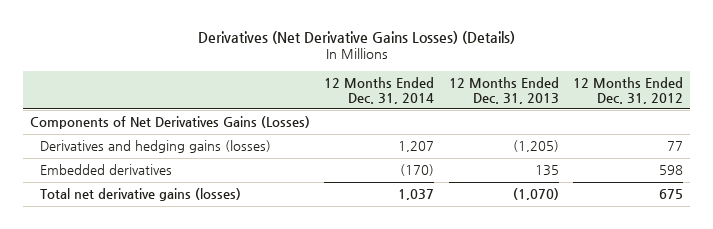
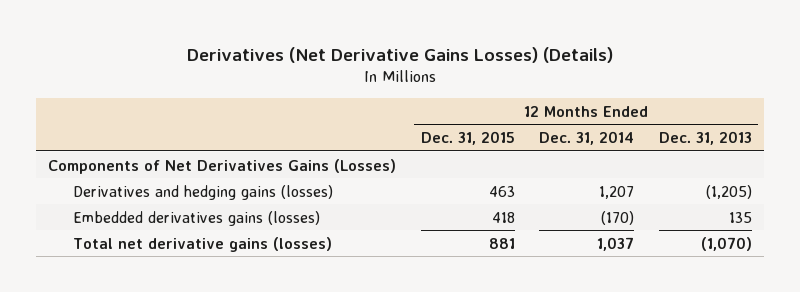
[573,76,684,104] 12 Months Ended Dec. 31, 2012 -> none
none -> [420,130,515,145] Dec. 31, 2015
[39,164,172,176] Embedded derivatives -> [73,210,321,226] Embedded derivatives gains (losses)

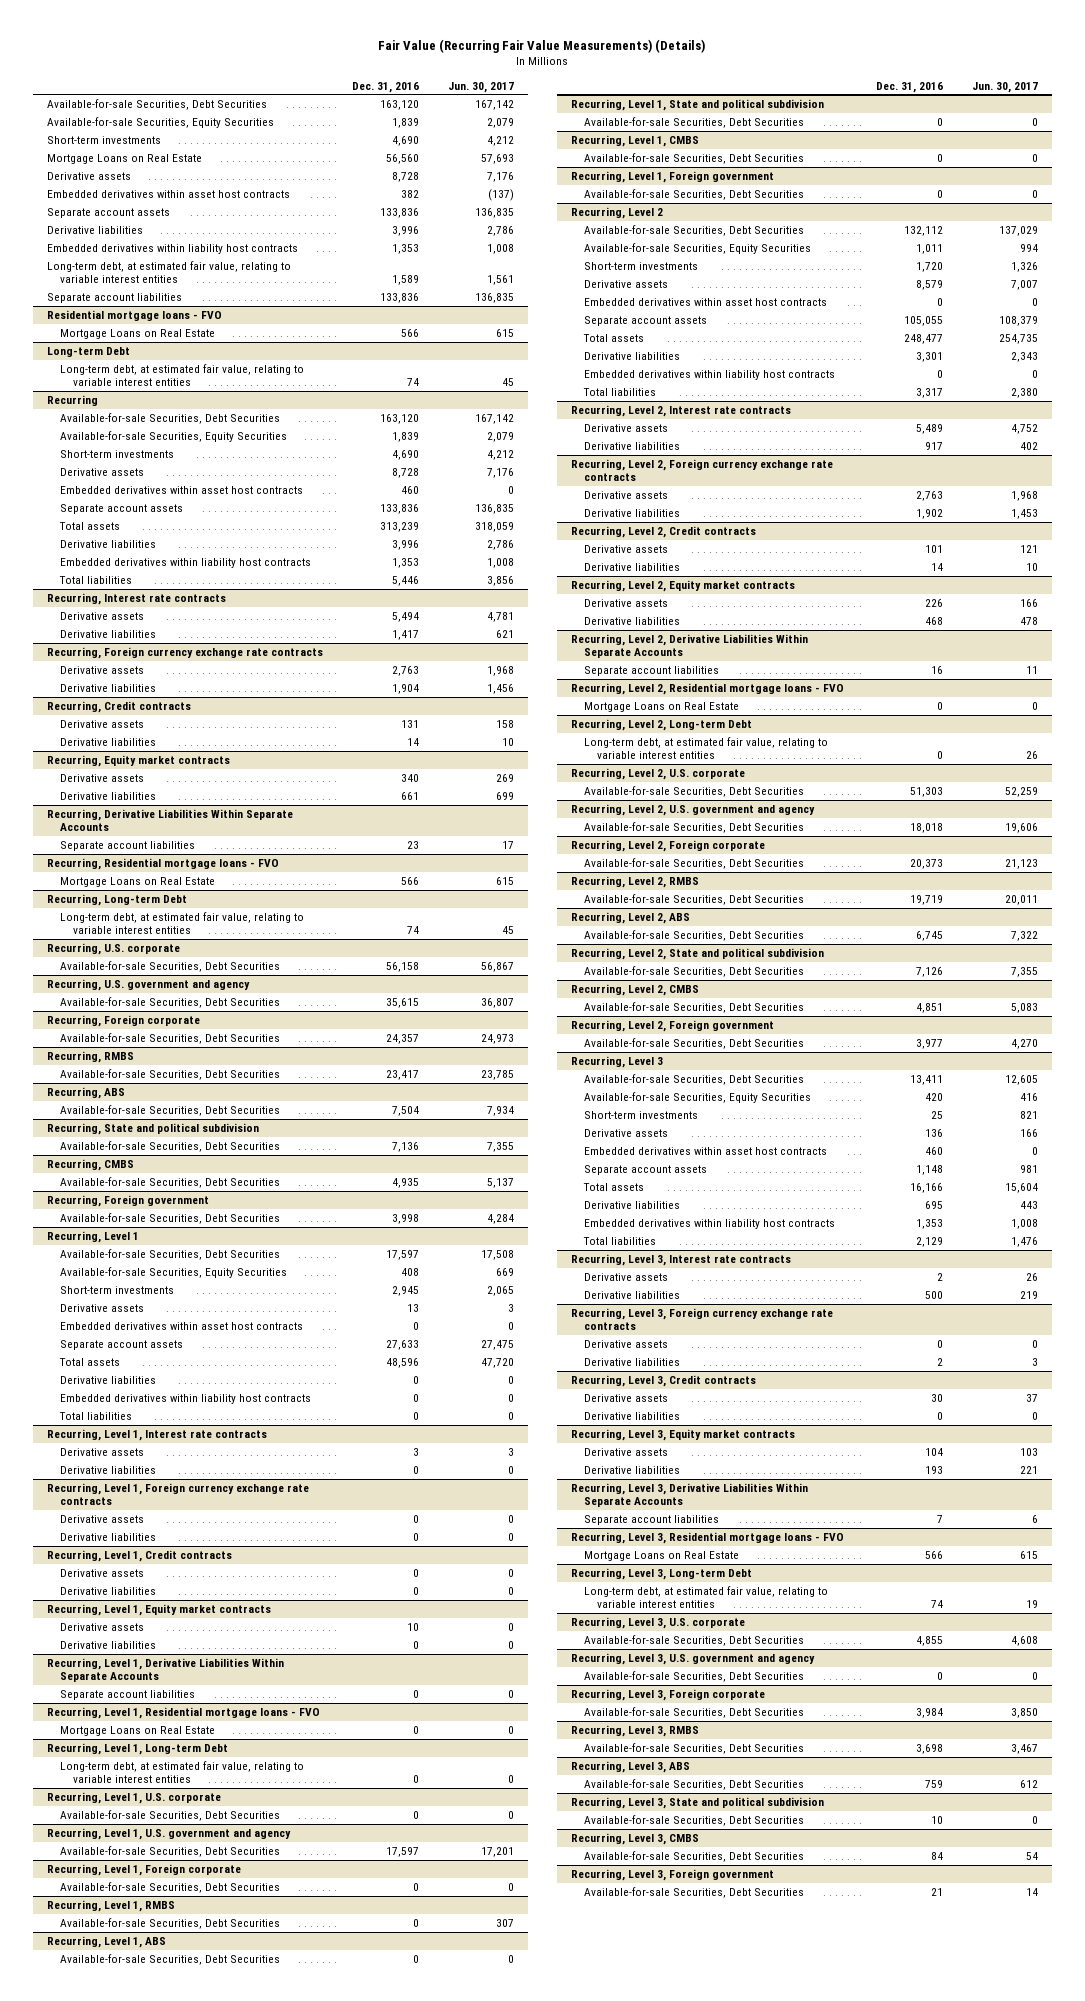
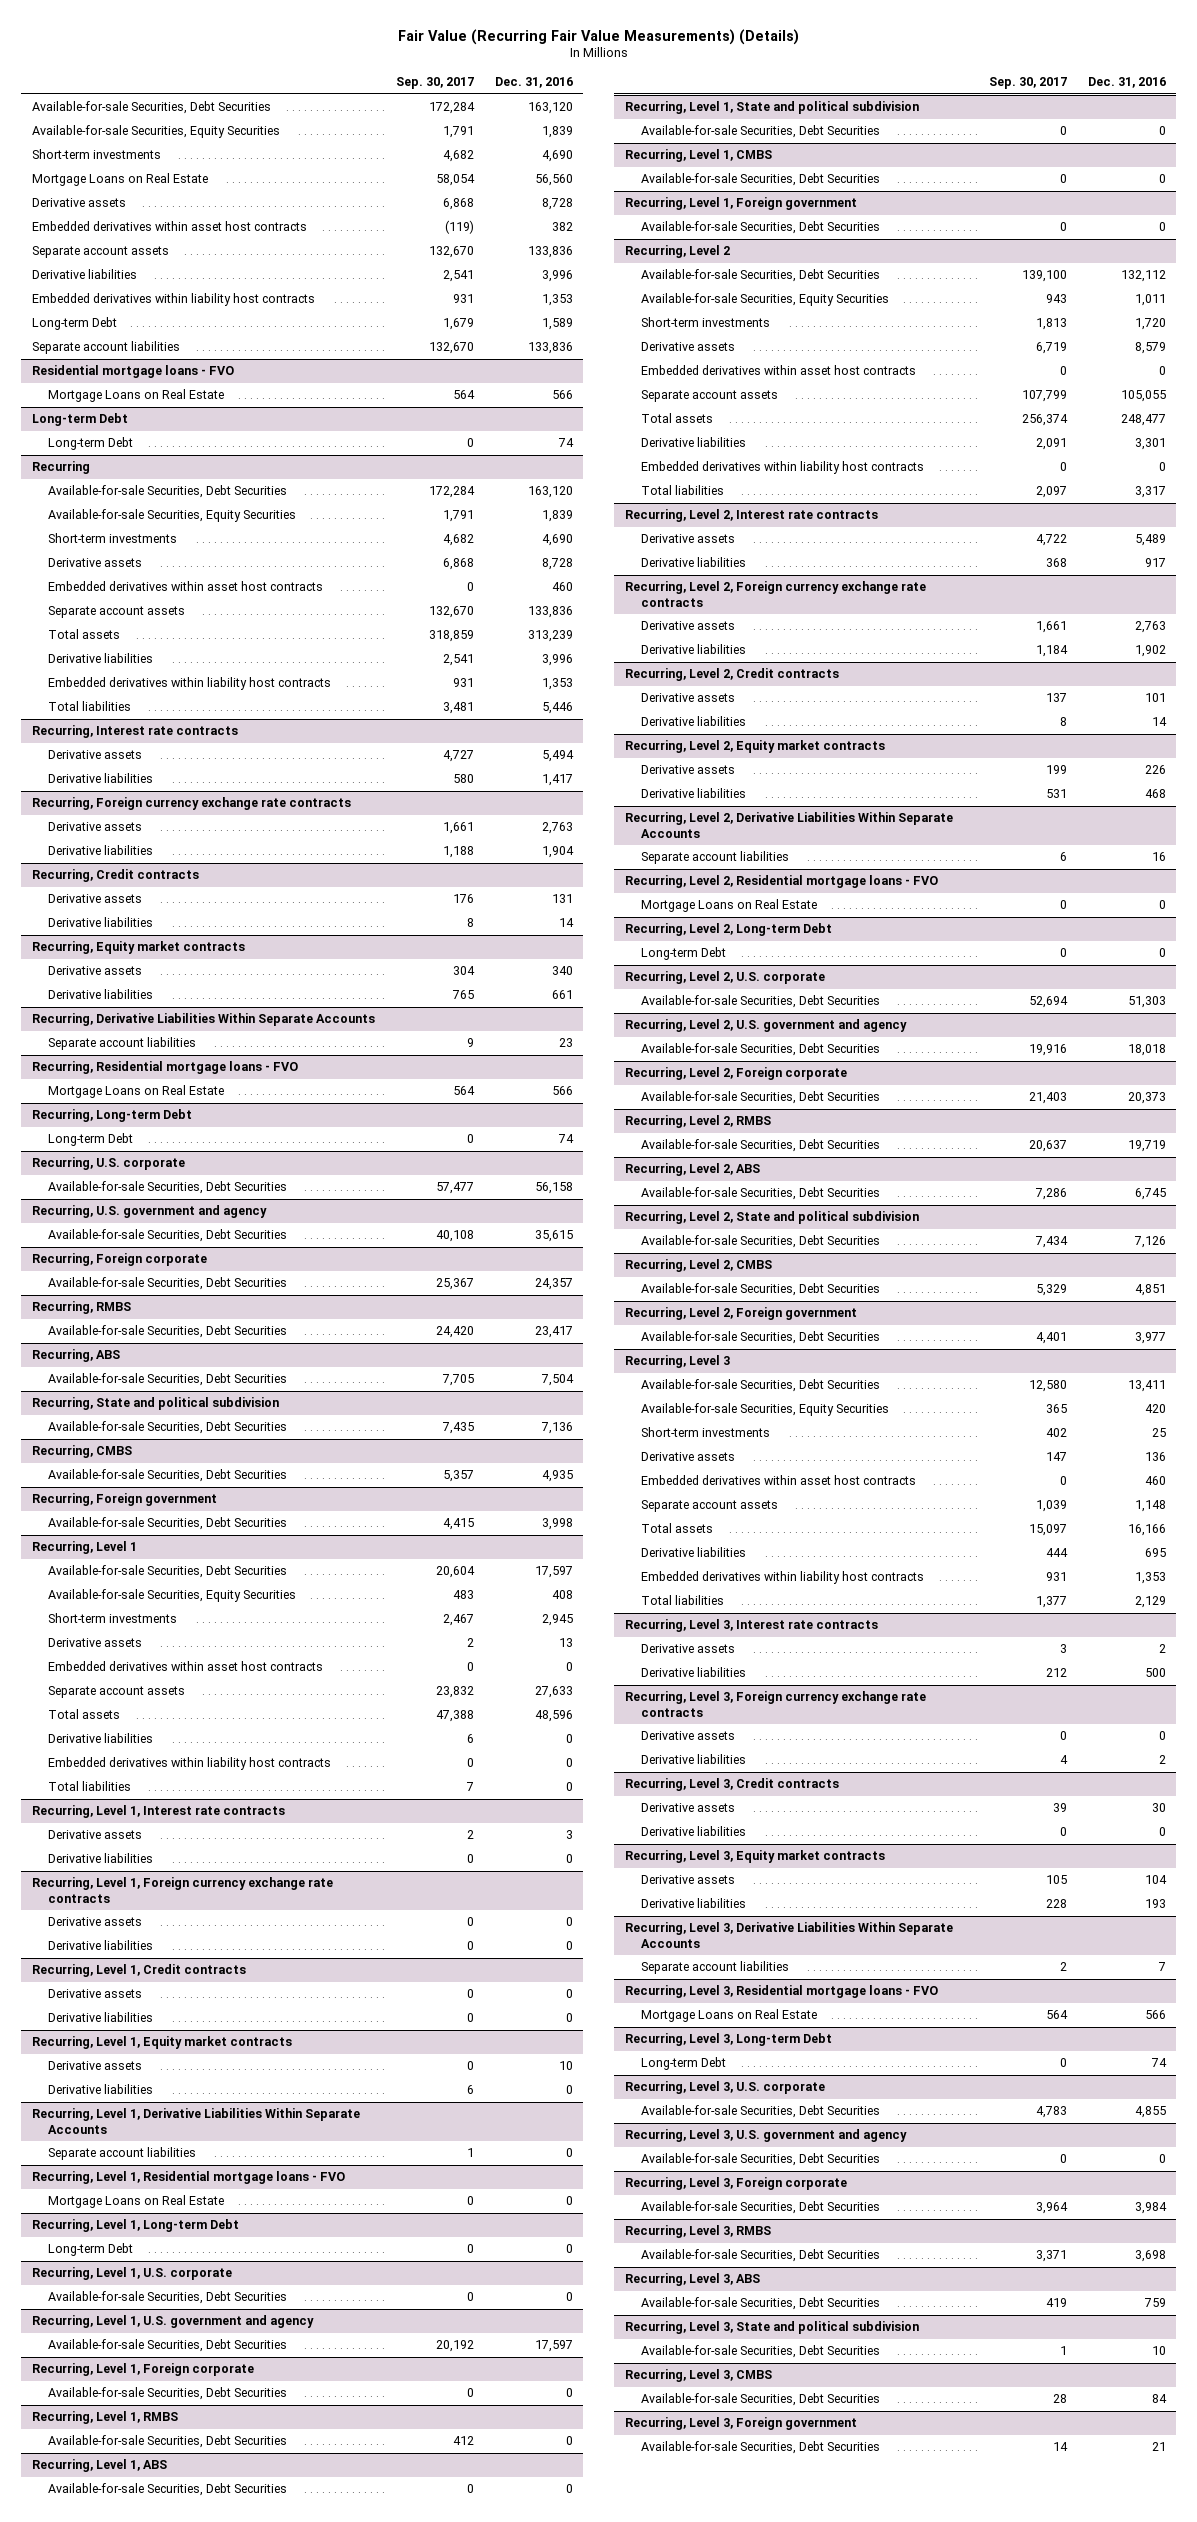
[447,81,514,93] Jun. 30, 2017 -> none
none -> [395,77,474,90] Sep. 30, 2017
[47,260,292,284] Long-term debt, at estimated fair value, relating to variable interest entities -> [31,317,117,331] Long-term Debt
[59,363,304,387] Long-term debt, at estimated fair value, relating to variable interest entities -> [48,437,134,451] Long-term Debt
[59,911,304,935] Long-term debt, at estimated fair value, relating to variable interest entities -> [48,1133,134,1147] Long-term Debt
[59,1760,304,1784] Long-term debt, at estimated fair value, relating to variable interest entities -> [48,2243,134,2257] Long-term Debt
[583,736,828,760] Long-term debt, at estimated fair value, relating to variable interest entities -> [641,947,727,961] Long-term Debt
[583,1585,828,1609] Long-term debt, at estimated fair value, relating to variable interest entities -> [641,2057,727,2071] Long-term Debt

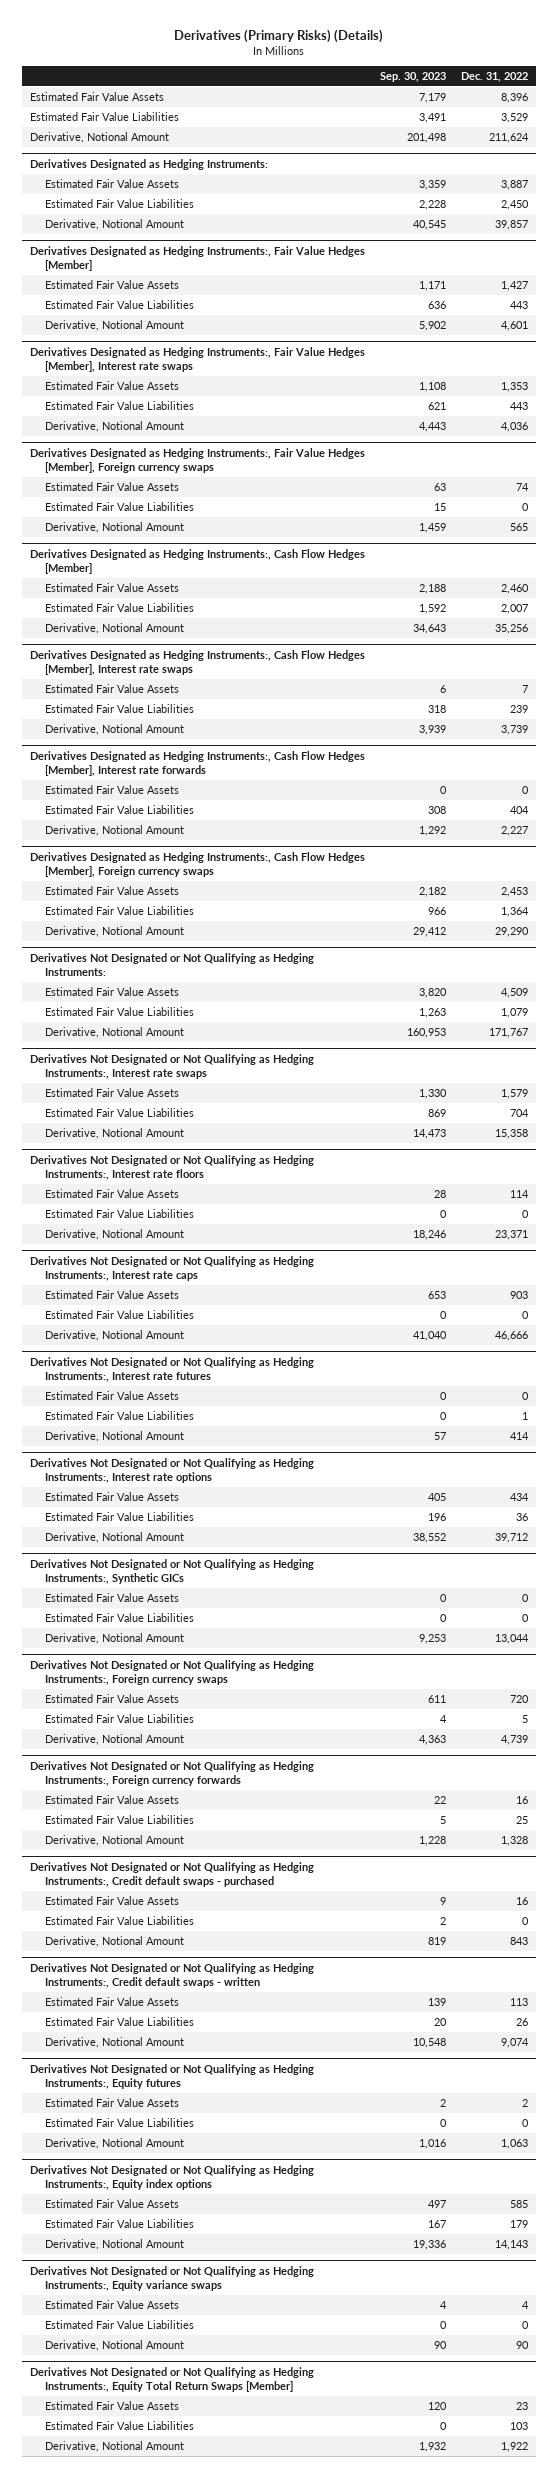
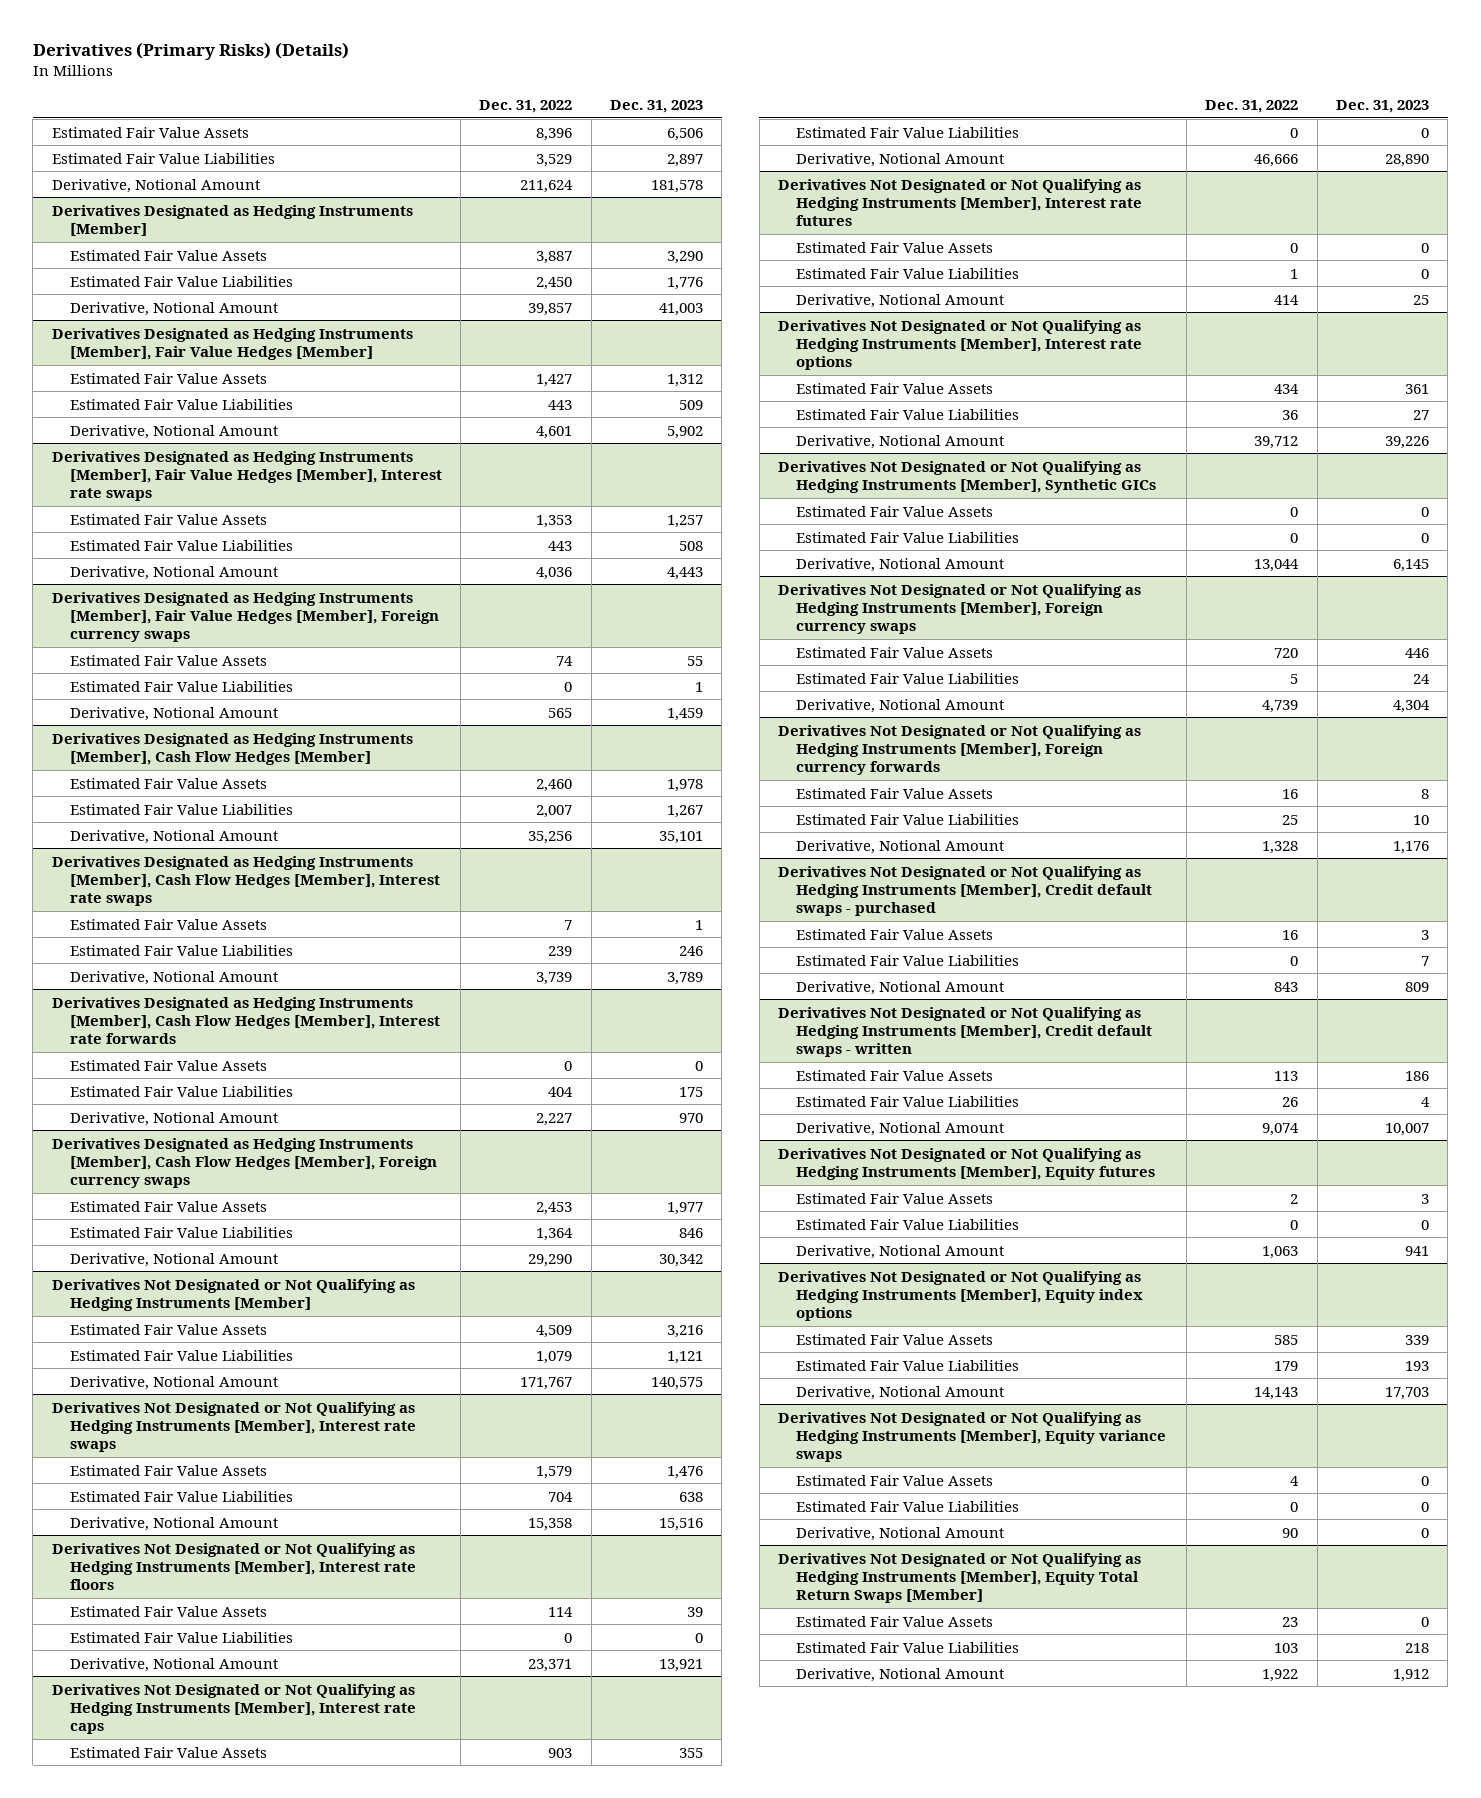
[379,71,446,82] Sep. 30, 2023 -> none
none -> [609,99,703,113] Dec. 31, 2023
[29,158,268,170] Derivatives Designated as Hedging Instruments: -> [51,204,413,236] Derivatives Designated as Hedging Instruments [Member]
[29,245,365,271] Derivatives Designated as Hedging Instruments:, Fair Value Hedges [Member] -> [51,327,413,360] Derivatives Designated as Hedging Instruments [Member], Fair Value Hedges [Member]
[29,346,365,372] Derivatives Designated as Hedging Instruments:, Fair Value Hedges [Member], Interest rate swaps -> [51,450,442,502] Derivatives Designated as Hedging Instruments [Member], Fair Value Hedges [Member], Interest rate swaps
[29,447,365,473] Derivatives Designated as Hedging Instruments:, Fair Value Hedges [Member], Foreign currency swaps -> [51,591,439,643] Derivatives Designated as Hedging Instruments [Member], Fair Value Hedges [Member], Foreign currency swaps
[29,548,365,574] Derivatives Designated as Hedging Instruments:, Cash Flow Hedges [Member] -> [51,732,413,765] Derivatives Designated as Hedging Instruments [Member], Cash Flow Hedges [Member]
[29,649,365,675] Derivatives Designated as Hedging Instruments:, Cash Flow Hedges [Member], Interest rate swaps -> [51,855,440,907] Derivatives Designated as Hedging Instruments [Member], Cash Flow Hedges [Member], Interest rate swaps
[29,750,365,776] Derivatives Designated as Hedging Instruments:, Cash Flow Hedges [Member], Interest rate forwards -> [51,996,440,1045] Derivatives Designated as Hedging Instruments [Member], Cash Flow Hedges [Member], Interest rate forwards
[29,851,365,877] Derivatives Designated as Hedging Instruments:, Cash Flow Hedges [Member], Foreign currency swaps -> [51,1137,437,1189] Derivatives Designated as Hedging Instruments [Member], Cash Flow Hedges [Member], Foreign currency swaps
[29,952,314,976] Derivatives Not Designated or Not Qualifying as Hedging Instruments: -> [51,1278,415,1311] Derivatives Not Designated or Not Qualifying as Hedging Instruments [Member]
[29,1053,314,1079] Derivatives Not Designated or Not Qualifying as Hedging Instruments:, Interest rate swaps -> [51,1401,416,1453] Derivatives Not Designated or Not Qualifying as Hedging Instruments [Member], Interest rate swaps
[29,1154,314,1180] Derivatives Not Designated or Not Qualifying as Hedging Instruments:, Interest rate floors -> [51,1542,416,1591] Derivatives Not Designated or Not Qualifying as Hedging Instruments [Member], Interest rate floors
[29,1255,314,1281] Derivatives Not Designated or Not Qualifying as Hedging Instruments:, Interest rate caps -> [51,1683,416,1735] Derivatives Not Designated or Not Qualifying as Hedging Instruments [Member], Interest rate caps
[29,1356,314,1382] Derivatives Not Designated or Not Qualifying as Hedging Instruments:, Interest rate futures -> [777,178,1142,227] Derivatives Not Designated or Not Qualifying as Hedging Instruments [Member], Interest rate futures
[29,1457,314,1483] Derivatives Not Designated or Not Qualifying as Hedging Instruments:, Interest rate options -> [777,319,1142,371] Derivatives Not Designated or Not Qualifying as Hedging Instruments [Member], Interest rate options
[29,1558,314,1584] Derivatives Not Designated or Not Qualifying as Hedging Instruments:, Synthetic GICs -> [777,460,1156,493] Derivatives Not Designated or Not Qualifying as Hedging Instruments [Member], Synthetic GICs
[29,1659,314,1685] Derivatives Not Designated or Not Qualifying as Hedging Instruments:, Foreign currency swaps -> [777,583,1141,635] Derivatives Not Designated or Not Qualifying as Hedging Instruments [Member], Foreign currency swaps
[29,1760,314,1786] Derivatives Not Designated or Not Qualifying as Hedging Instruments:, Foreign currency forwards -> [777,724,1141,776] Derivatives Not Designated or Not Qualifying as Hedging Instruments [Member], Foreign currency forwards
[29,1861,314,1887] Derivatives Not Designated or Not Qualifying as Hedging Instruments:, Credit default swaps - purchased -> [777,865,1152,917] Derivatives Not Designated or Not Qualifying as Hedging Instruments [Member], Credit default swaps - purchased
[29,1962,314,1988] Derivatives Not Designated or Not Qualifying as Hedging Instruments:, Credit default swaps - written -> [777,1006,1152,1058] Derivatives Not Designated or Not Qualifying as Hedging Instruments [Member], Credit default swaps - written
[29,2063,314,2089] Derivatives Not Designated or Not Qualifying as Hedging Instruments:, Equity futures -> [777,1147,1155,1180] Derivatives Not Designated or Not Qualifying as Hedging Instruments [Member], Equity futures
[29,2164,314,2190] Derivatives Not Designated or Not Qualifying as Hedging Instruments:, Equity index options -> [777,1270,1143,1322] Derivatives Not Designated or Not Qualifying as Hedging Instruments [Member], Equity index options
[29,2265,314,2291] Derivatives Not Designated or Not Qualifying as Hedging Instruments:, Equity variance swaps -> [777,1411,1166,1463] Derivatives Not Designated or Not Qualifying as Hedging Instruments [Member], Equity variance swaps
[29,2366,314,2392] Derivatives Not Designated or Not Qualifying as Hedging Instruments:, Equity Total Return Swaps [Member] -> [777,1552,1141,1604] Derivatives Not Designated or Not Qualifying as Hedging Instruments [Member], Equity Total Return Swaps [Member]

